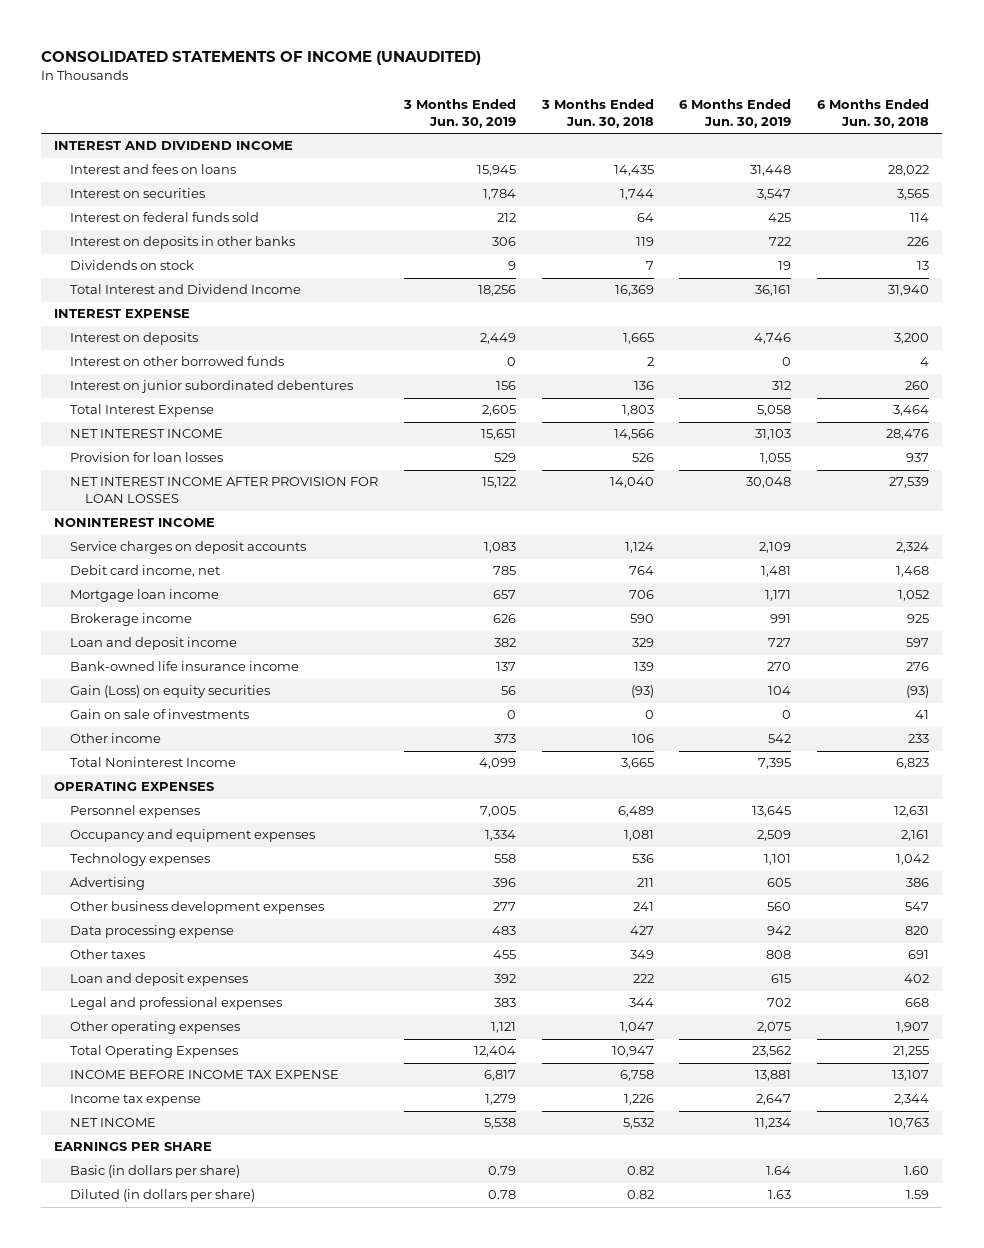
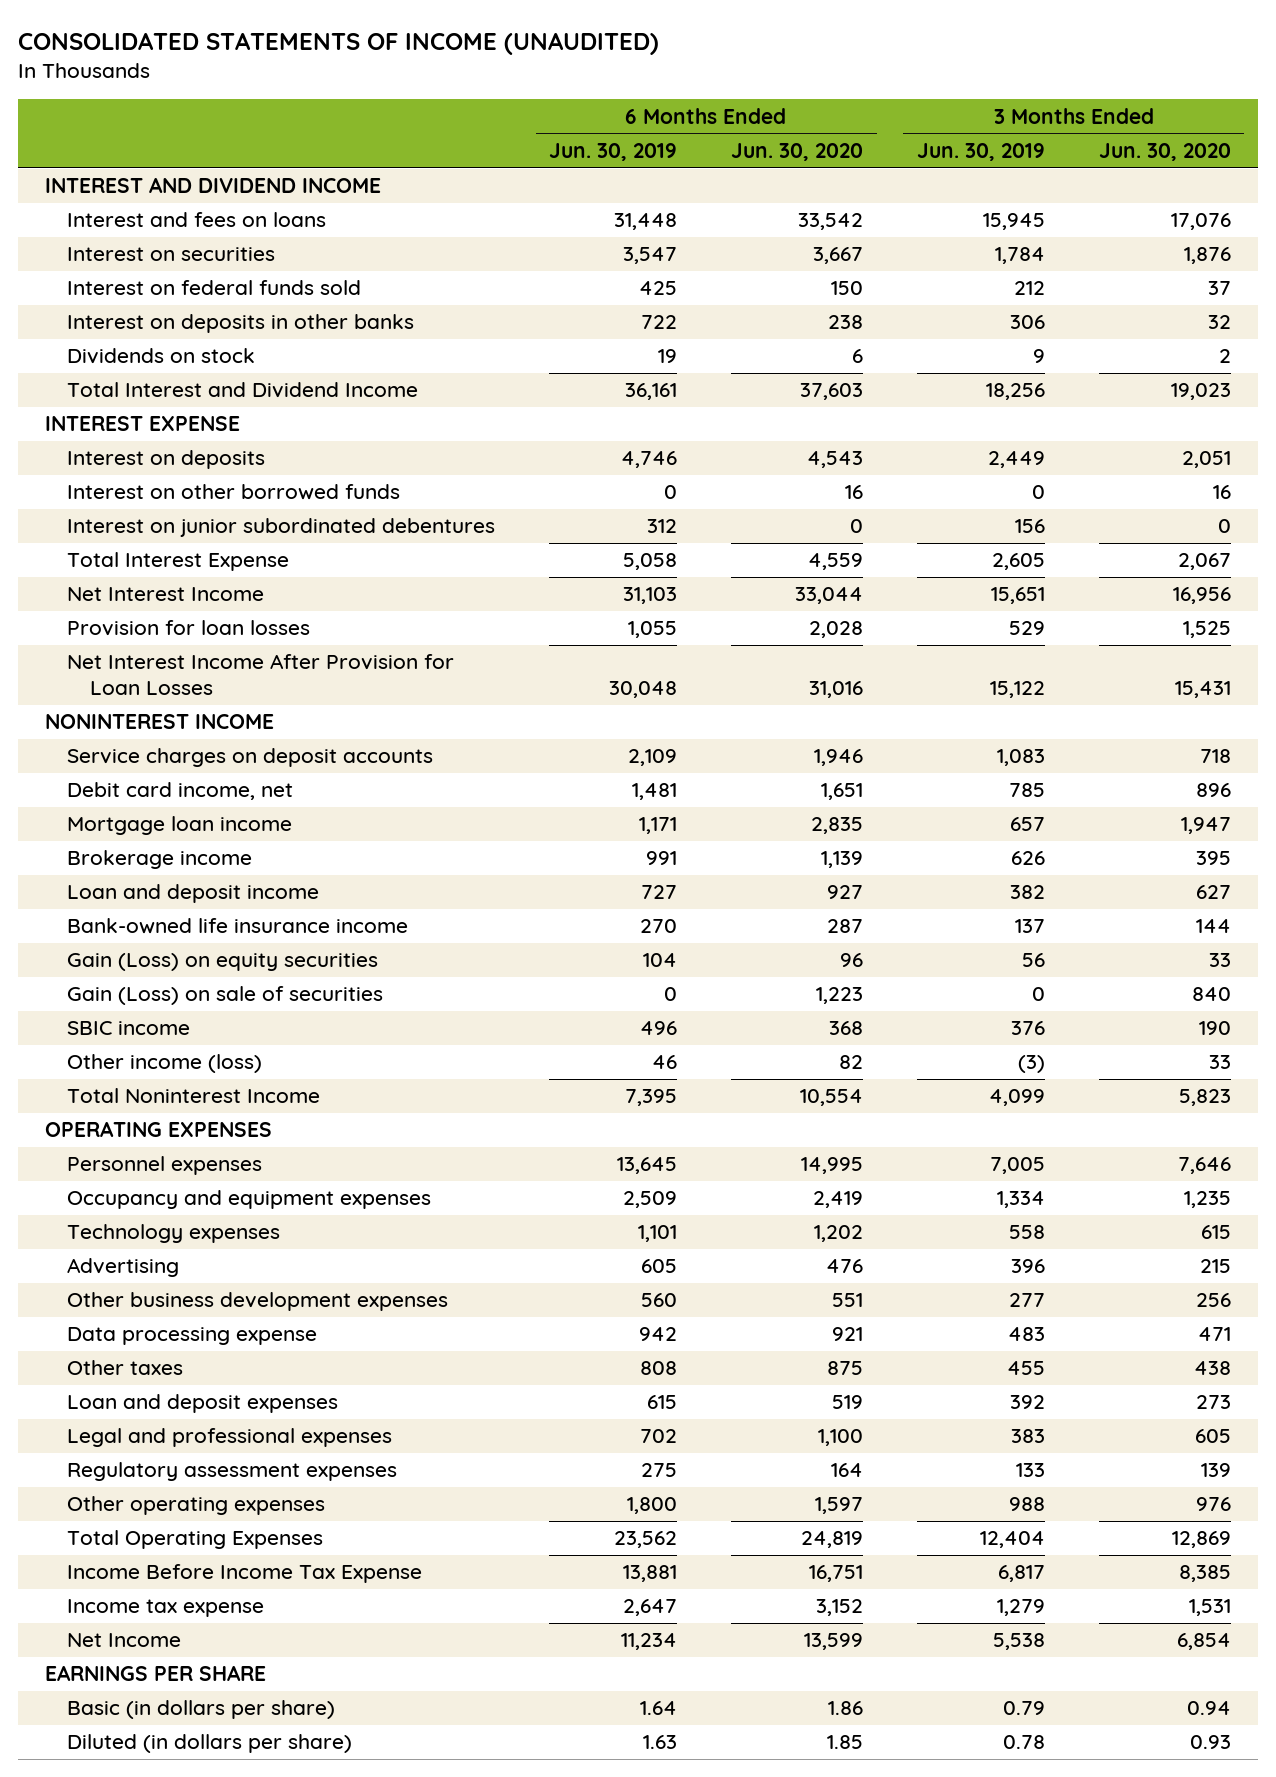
[540,99,654,128] 3 Months Ended Jun. 30, 2018 -> none
[817,99,930,128] 6 Months Ended Jun. 30, 2018 -> none
none -> [731,143,864,162] Jun. 30, 2020
none -> [1098,143,1231,162] Jun. 30, 2020
[69,429,223,439] NET INTEREST INCOME -> [67,587,265,602] Net Interest Income
[69,477,378,504] NET INTEREST INCOME AFTER PROVISION FOR LOAN LOSSES -> [67,654,455,696] Net Interest Income After Provision for Loan Losses
[69,709,249,720] Gain on sale of investments -> [67,986,384,1006] Gain (Loss) on sale of securities
none -> [67,1021,191,1036] SBIC income
[69,733,161,744] Other income -> [67,1054,263,1074] Other income (loss)
[493,734,516,744] 373 -> [1017,1055,1045,1074] (3)
[768,734,792,744] 542 -> [652,1055,678,1070] 46
none -> [67,1462,398,1482] Regulatory assessment expenses
[490,1022,516,1034] 1,121 -> [1008,1497,1045,1512] 988
[757,1022,792,1034] 2,075 -> [627,1497,678,1515] 1,800
[69,1070,339,1080] INCOME BEFORE INCOME TAX EXPENSE -> [67,1564,423,1584] Income Before Income Tax Expense
[69,1118,156,1128] NET INCOME -> [67,1633,182,1648] Net Income

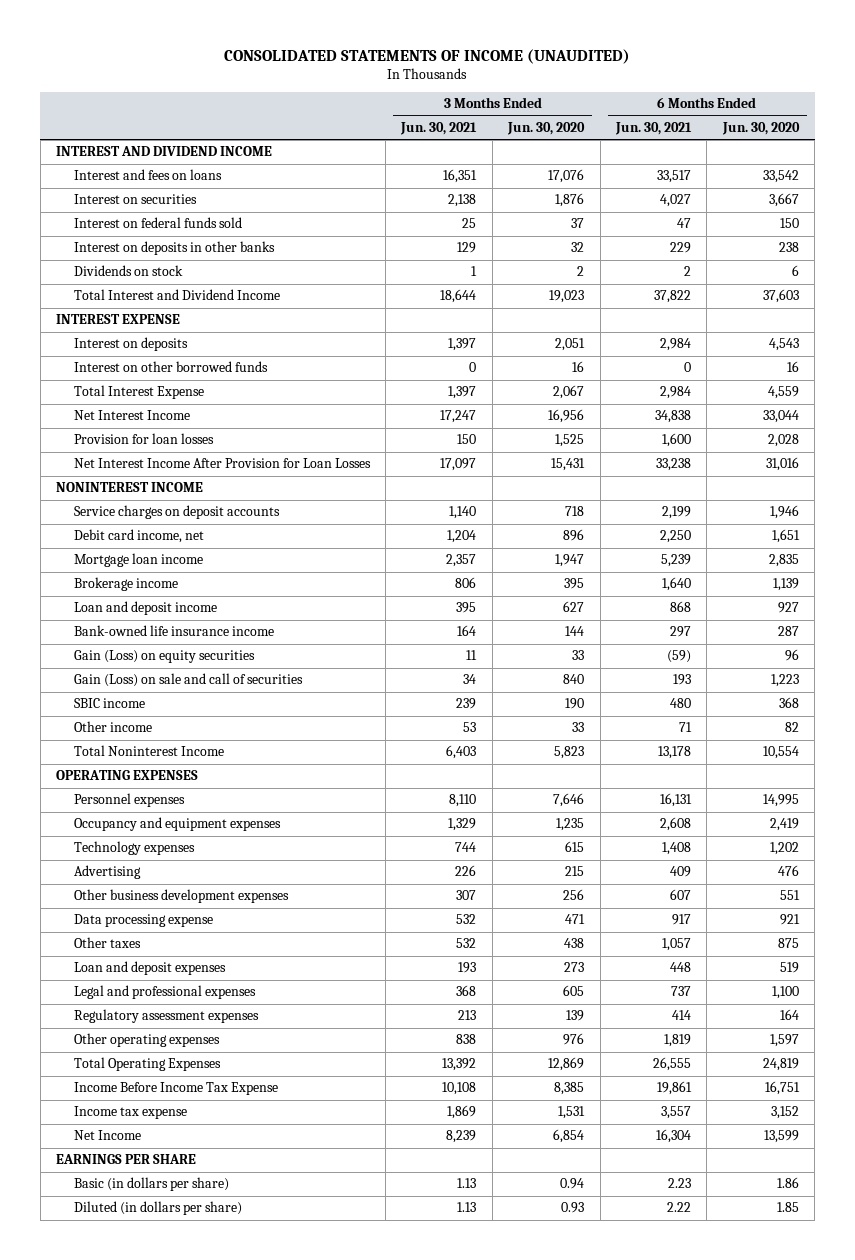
[549,143,678,162] Jun. 30, 2019 -> none
[916,143,1045,162] Jun. 30, 2019 -> none
none -> [400,122,478,136] Jun. 30, 2021
none -> [614,122,692,136] Jun. 30, 2021
[67,518,496,538] Interest on junior subordinated debentures -> none
[67,986,384,1006] Gain (Loss) on sale of securities -> [73,673,303,688] Gain (Loss) on sale and call of securities
[67,1054,263,1074] Other income (loss) -> [73,721,152,733] Other income

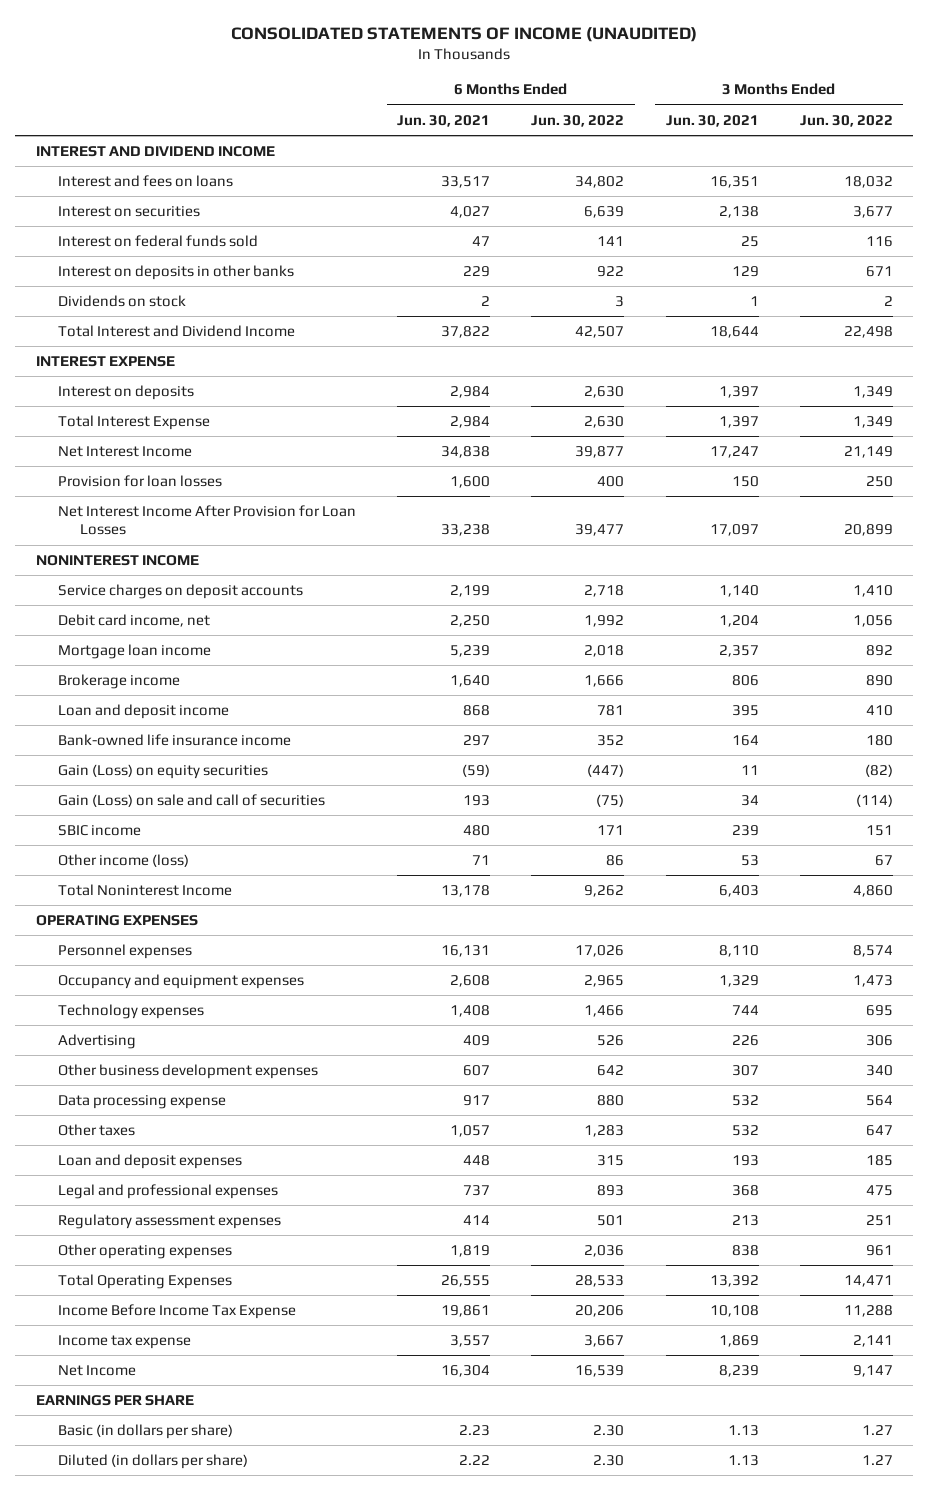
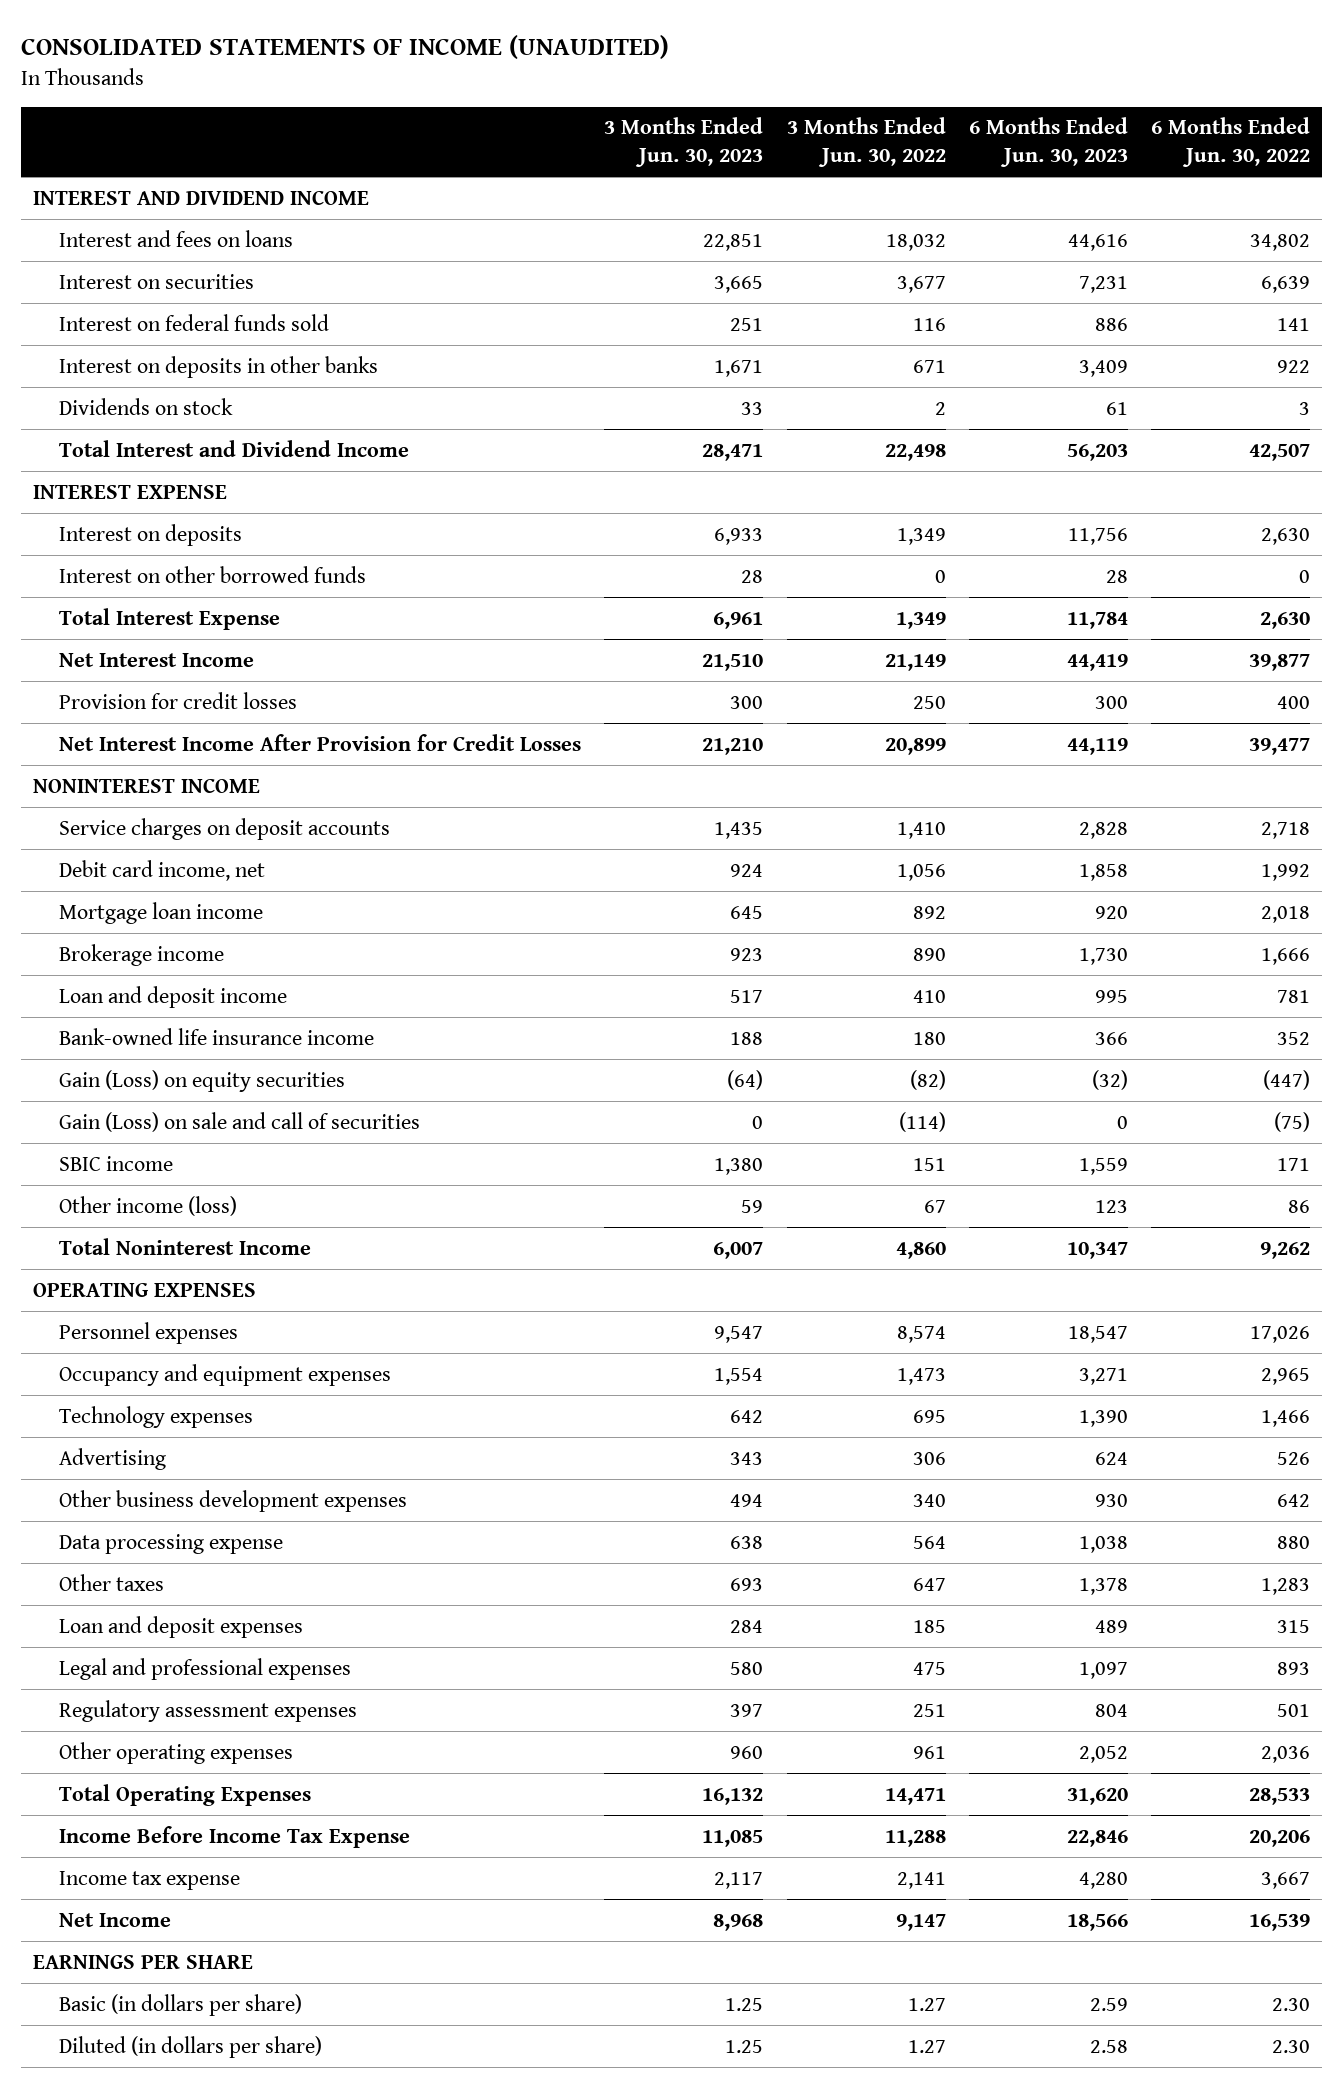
[397,114,491,127] Jun. 30, 2021 -> none
[665,114,759,127] Jun. 30, 2021 -> none
none -> [604,117,764,168] 3 Months Ended Jun. 30, 2023
none -> [968,117,1128,168] 6 Months Ended Jun. 30, 2023
none -> [58,565,366,583] Interest on other borrowed funds
[58,475,223,488] Provision for loan losses -> [58,691,297,709] Provision for credit losses
[58,505,357,536] Net Interest Income After Provision for Loan Losses -> [58,733,581,751] Net Interest Income After Provision for Credit Losses

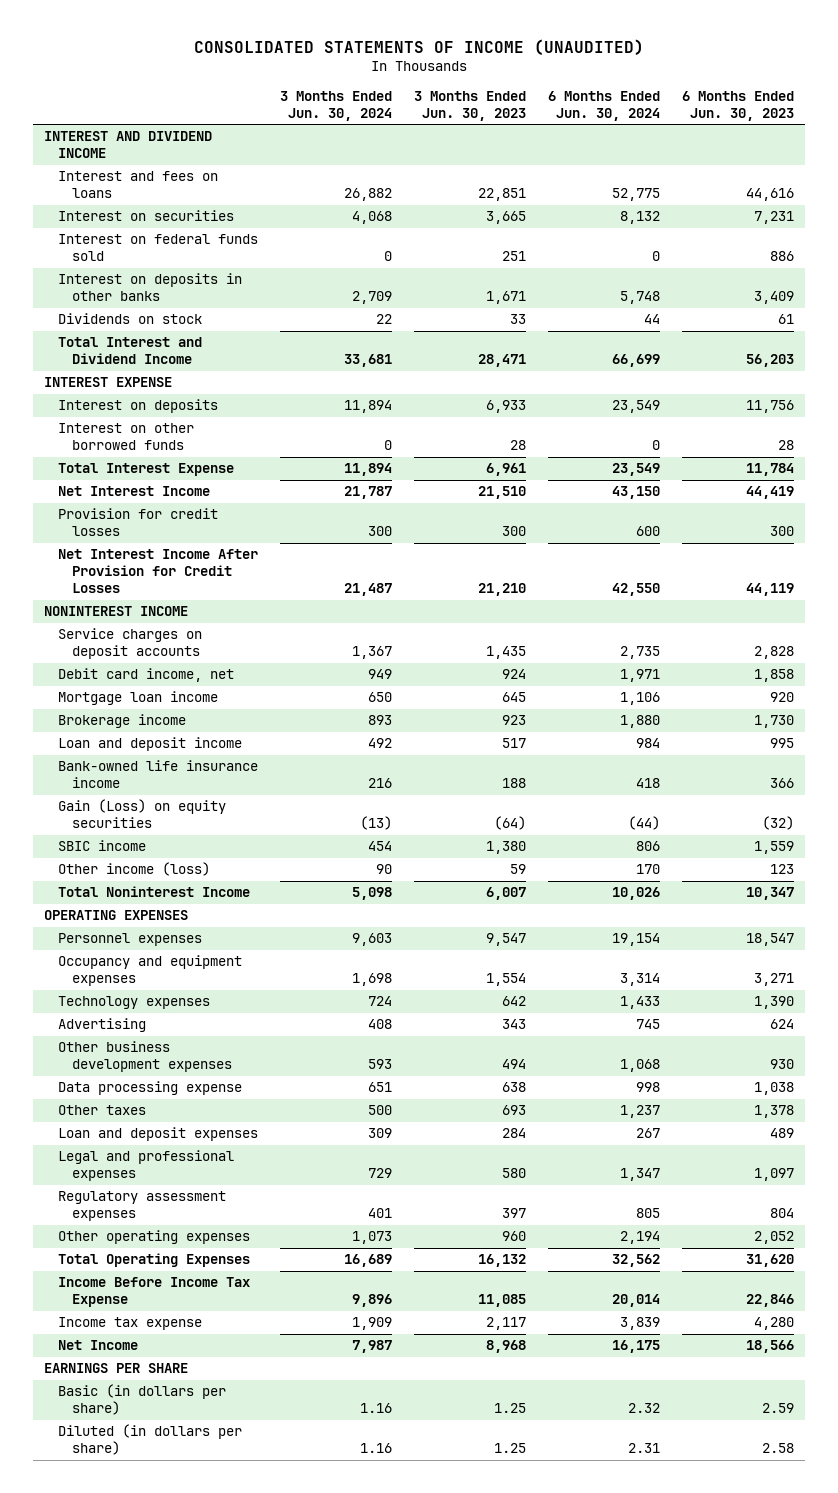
[786,117,946,168] 3 Months Ended Jun. 30, 2022 -> none
[1151,117,1311,168] 6 Months Ended Jun. 30, 2022 -> none
none -> [279,90,392,121] 3 Months Ended Jun. 30, 2024
none -> [548,90,661,121] 6 Months Ended Jun. 30, 2024
[58,1111,420,1132] Gain (Loss) on sale and call of securities -> none

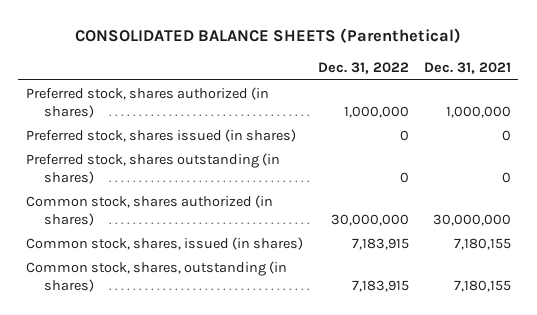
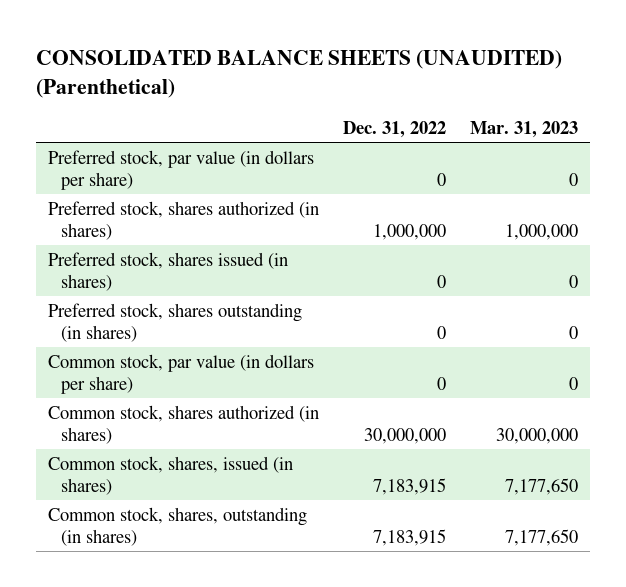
[75,27,462,43] CONSOLIDATED BALANCE SHEETS (Parenthetical) -> [36,50,563,99] CONSOLIDATED BALANCE SHEETS (UNAUDITED) (Parenthetical)
[423,62,511,75] Dec. 31, 2021 -> none
none -> [469,120,578,138] Mar. 31, 2023
none -> [48,149,315,190] Preferred stock, par value (in dollars per share)
none -> [48,353,315,394] Common stock, par value (in dollars per share)

